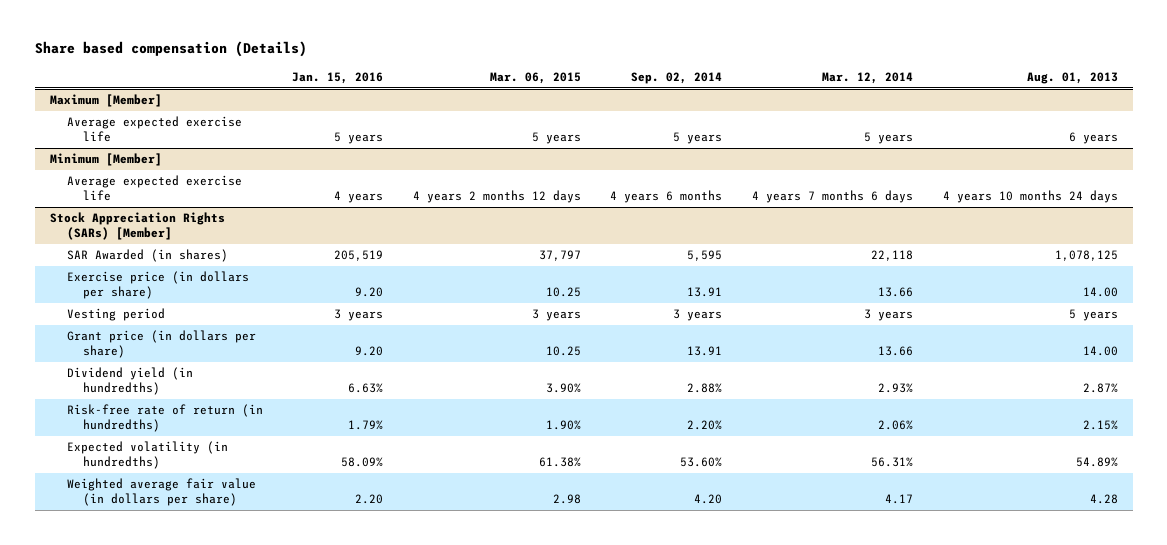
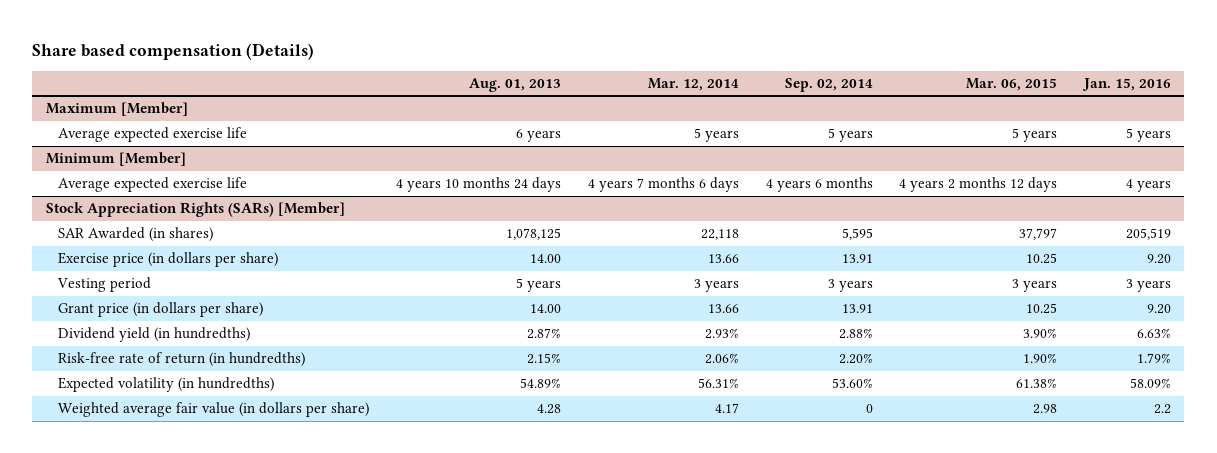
[355,493,384,504] 2.20 -> [1154,404,1172,415] 2.2
[694,493,723,504] 4.20 -> [865,404,873,414] 0

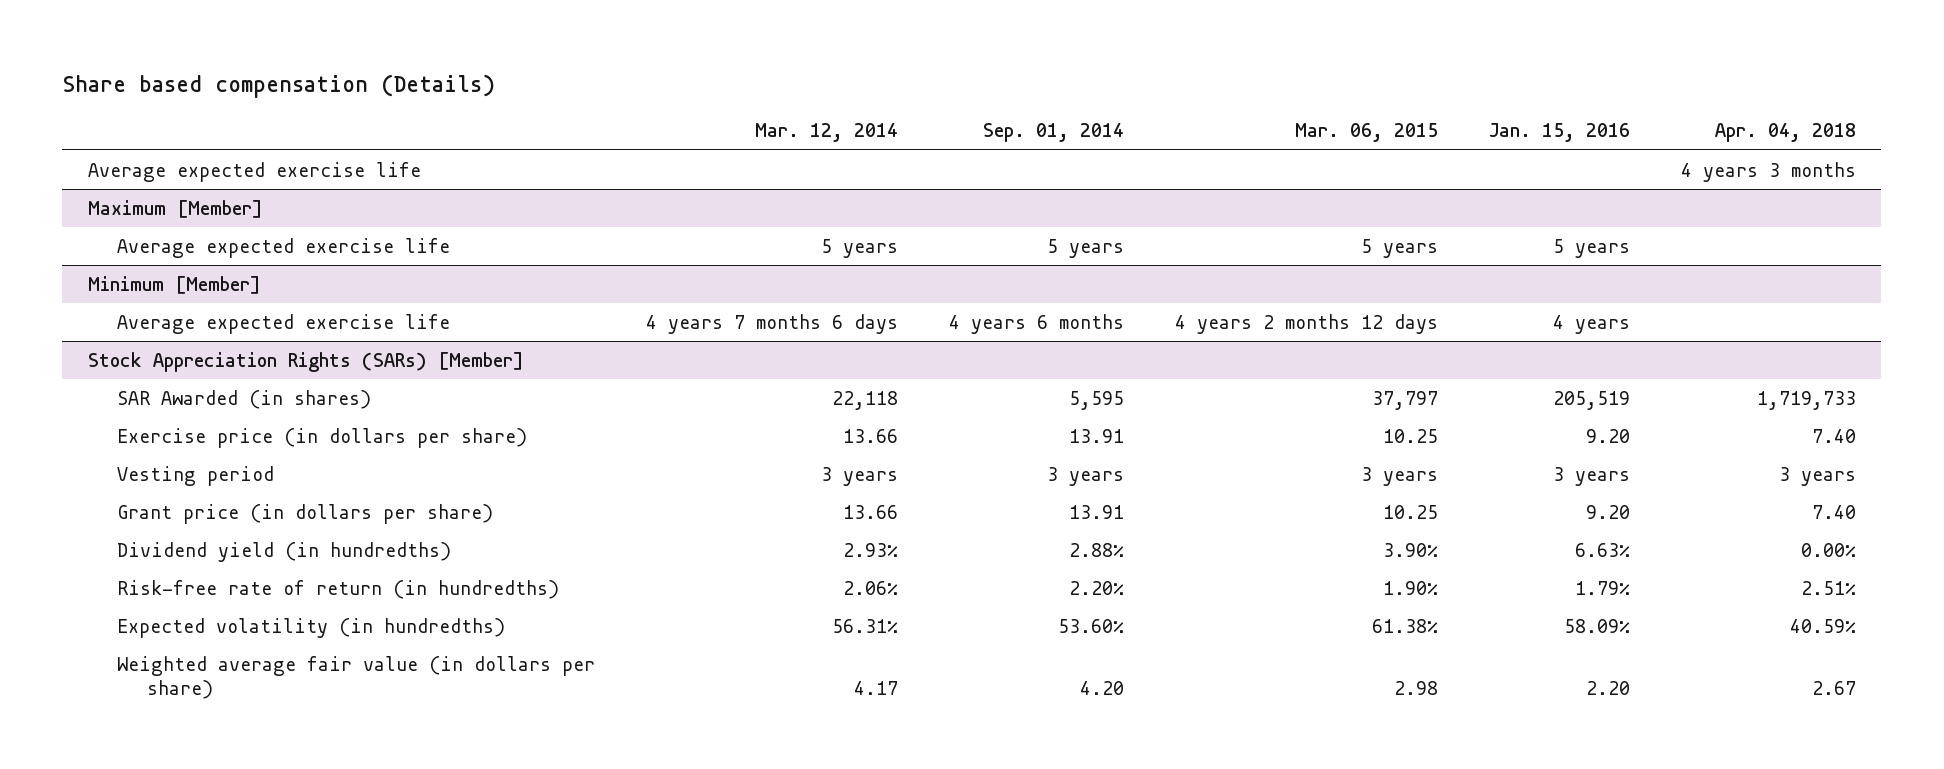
[469,77,562,92] Aug. 01, 2013 -> none
[784,77,873,92] Sep. 02, 2014 -> none
none -> [983,123,1125,143] Sep. 01, 2014
none -> [1714,123,1856,143] Apr. 04, 2018
none -> [87,161,421,182] Average expected exercise life
[1154,404,1172,415] 2.2 -> [1586,680,1631,695] 2.20

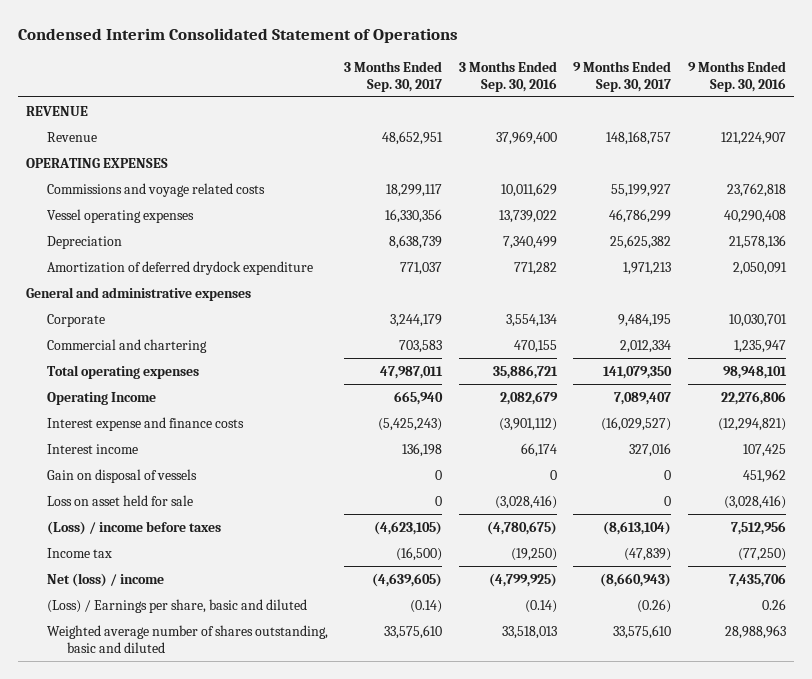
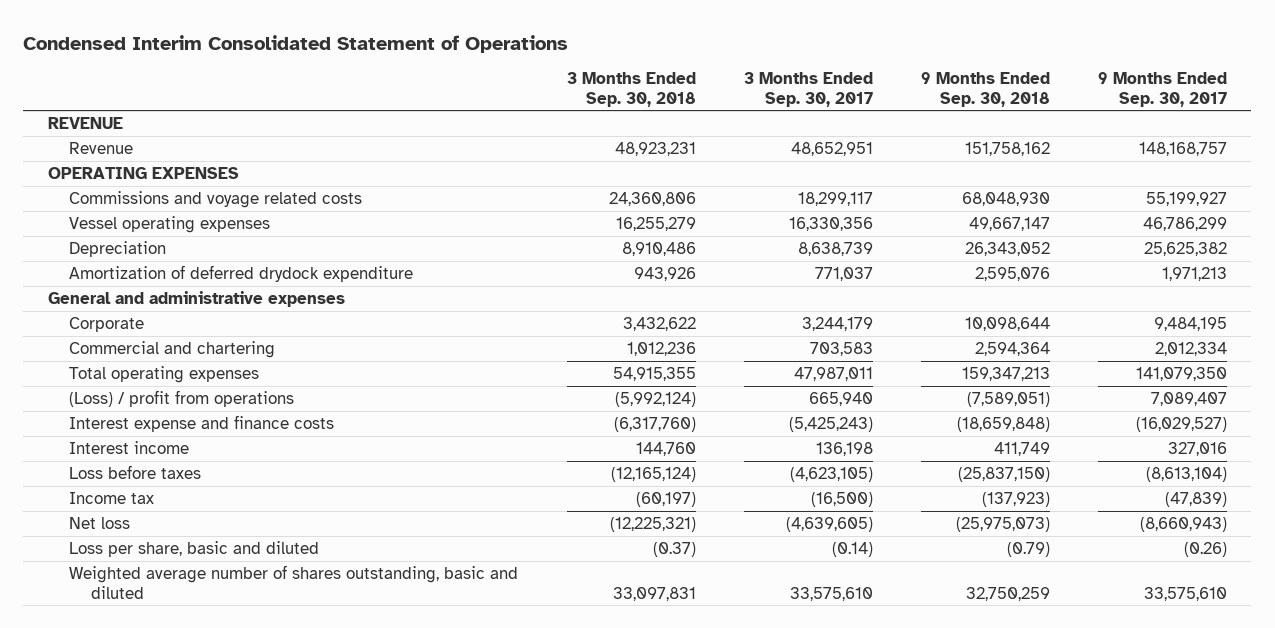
[458,60,557,92] 3 Months Ended Sep. 30, 2016 -> none
[687,60,786,92] 9 Months Ended Sep. 30, 2016 -> none
none -> [566,72,696,107] 3 Months Ended Sep. 30, 2018
none -> [920,72,1050,107] 9 Months Ended Sep. 30, 2018
[46,391,156,405] Operating Income -> [69,390,295,408] (Loss) / profit from operations
[46,468,197,483] Gain on disposal of vessels -> none
[46,494,193,506] Loss on asset held for sale -> none
[46,520,221,535] (Loss) / income before taxes -> [69,465,202,480] Loss before taxes
[46,572,164,587] Net (loss) / income -> [69,517,131,530] Net loss
[46,598,307,613] (Loss) / Earnings per share, basic and diluted -> [69,541,320,558] Loss per share, basic and diluted

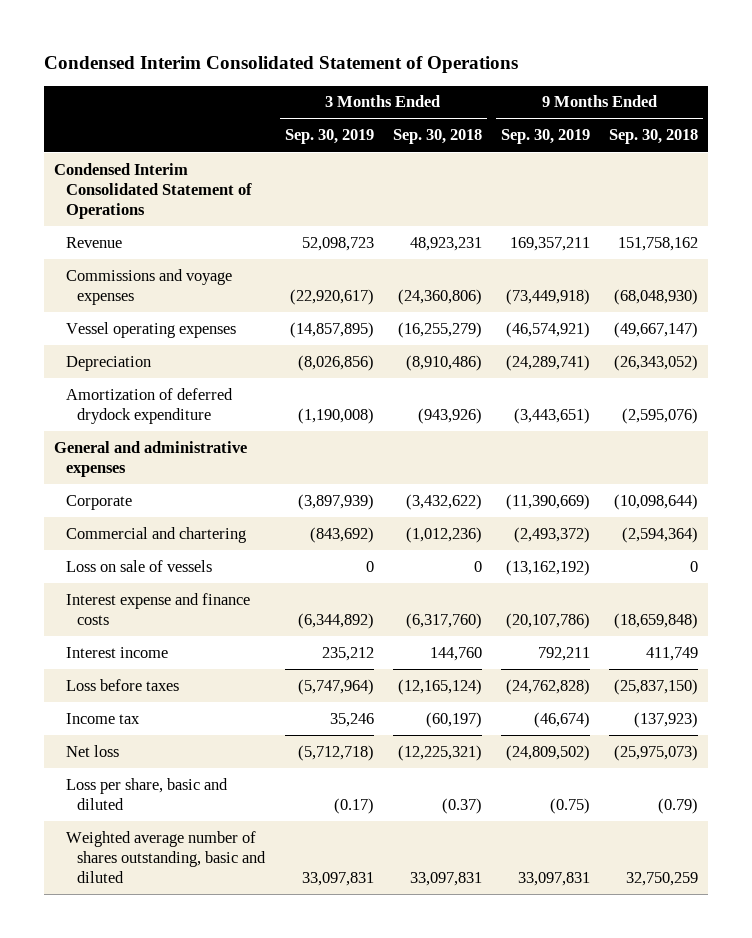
[743,72,873,107] 3 Months Ended Sep. 30, 2017 -> none
[1097,72,1227,107] 9 Months Ended Sep. 30, 2017 -> none
none -> [284,129,374,145] Sep. 30, 2019
none -> [501,129,591,145] Sep. 30, 2019
[47,117,123,130] REVENUE -> none
none -> [53,162,252,220] Condensed Interim Consolidated Statement of Operations
[47,167,239,180] OPERATING EXPENSES -> none
[69,191,363,209] Commissions and voyage related costs -> [65,268,232,305] Commissions and voyage expenses
[608,192,696,207] 24,360,806 -> [397,288,482,305] (24,360,806)
[961,192,1050,207] 68,048,930 -> [614,288,699,305] (68,048,930)
[615,217,696,232] 16,255,279 -> [397,321,482,338] (16,255,279)
[968,217,1050,232] 49,667,147 -> [614,321,699,338] (49,667,147)
[621,242,696,257] 8,910,486 -> [405,354,482,371] (8,910,486)
[964,242,1050,257] 26,343,052 -> [614,354,699,371] (26,343,052)
[633,267,696,282] 943,926 -> [417,407,482,424] (943,926)
[974,267,1050,282] 2,595,076 -> [622,407,699,424] (2,595,076)
[69,366,260,384] Total operating expenses -> none
[69,390,295,408] (Loss) / profit from operations -> none
[622,317,696,332] 3,432,622 -> [405,493,482,510] (3,432,622)
[964,317,1050,332] 10,098,644 -> [614,493,699,510] (10,098,644)
[626,342,696,357] 1,012,236 -> [405,526,482,543] (1,012,236)
[974,342,1050,357] 2,594,364 -> [622,526,699,543] (2,594,364)
none -> [65,559,212,572] Loss on sale of vessels

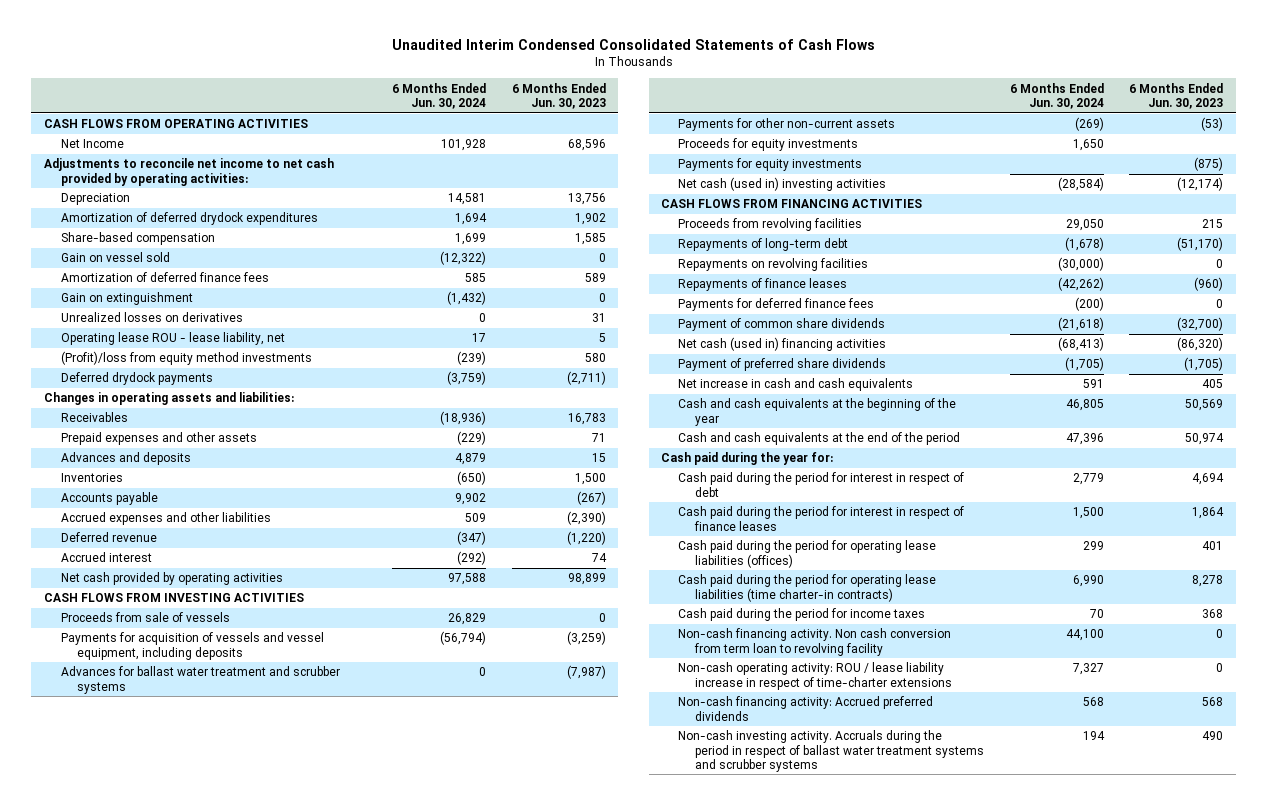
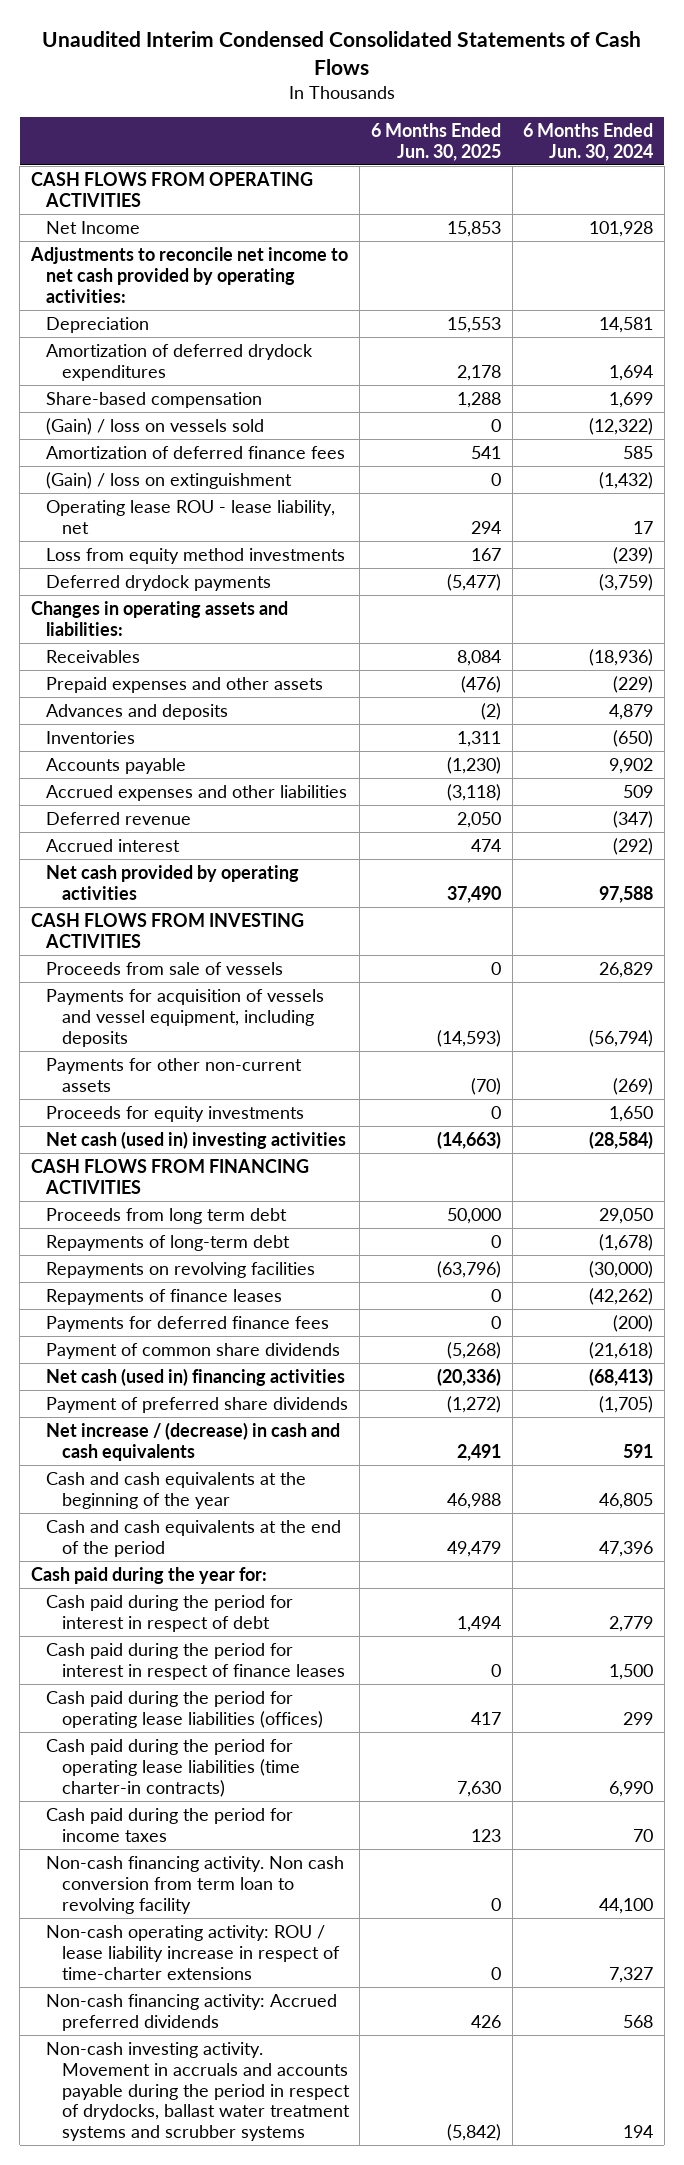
[511,82,606,109] 6 Months Ended Jun. 30, 2023 -> none
none -> [371,122,502,161] 6 Months Ended Jun. 30, 2025
[60,252,170,263] Gain on vessel sold -> [46,418,265,436] (Gain) / loss on vessels sold
[60,312,243,323] Unrealized losses on derivatives -> none
[60,292,193,306] Gain on extinguishment -> [46,472,293,490] (Gain) / loss on extinguishment
[60,351,312,366] (Profit)/loss from equity method investments -> [46,548,346,565] Loss from equity method investments
[60,666,340,694] Advances for ballast water treatment and scrubber systems -> none
[678,158,863,172] Payments for equity investments -> none
[678,218,863,232] Proceeds from revolving facilities -> [46,1208,288,1225] Proceeds from long term debt
[678,378,914,392] Net increase in cash and cash equivalents -> [46,1422,341,1461] Net increase / (decrease) in cash and cash equivalents
[678,730,984,772] Non-cash investing activity. Accruals during the period in respect of ballast water treatment systems and scrubber systems -> [46,2042,350,2142] Non-cash investing activity. Movement in accruals and accounts payable during the period in respect of drydocks, ballast water treatment systems and scrubber systems

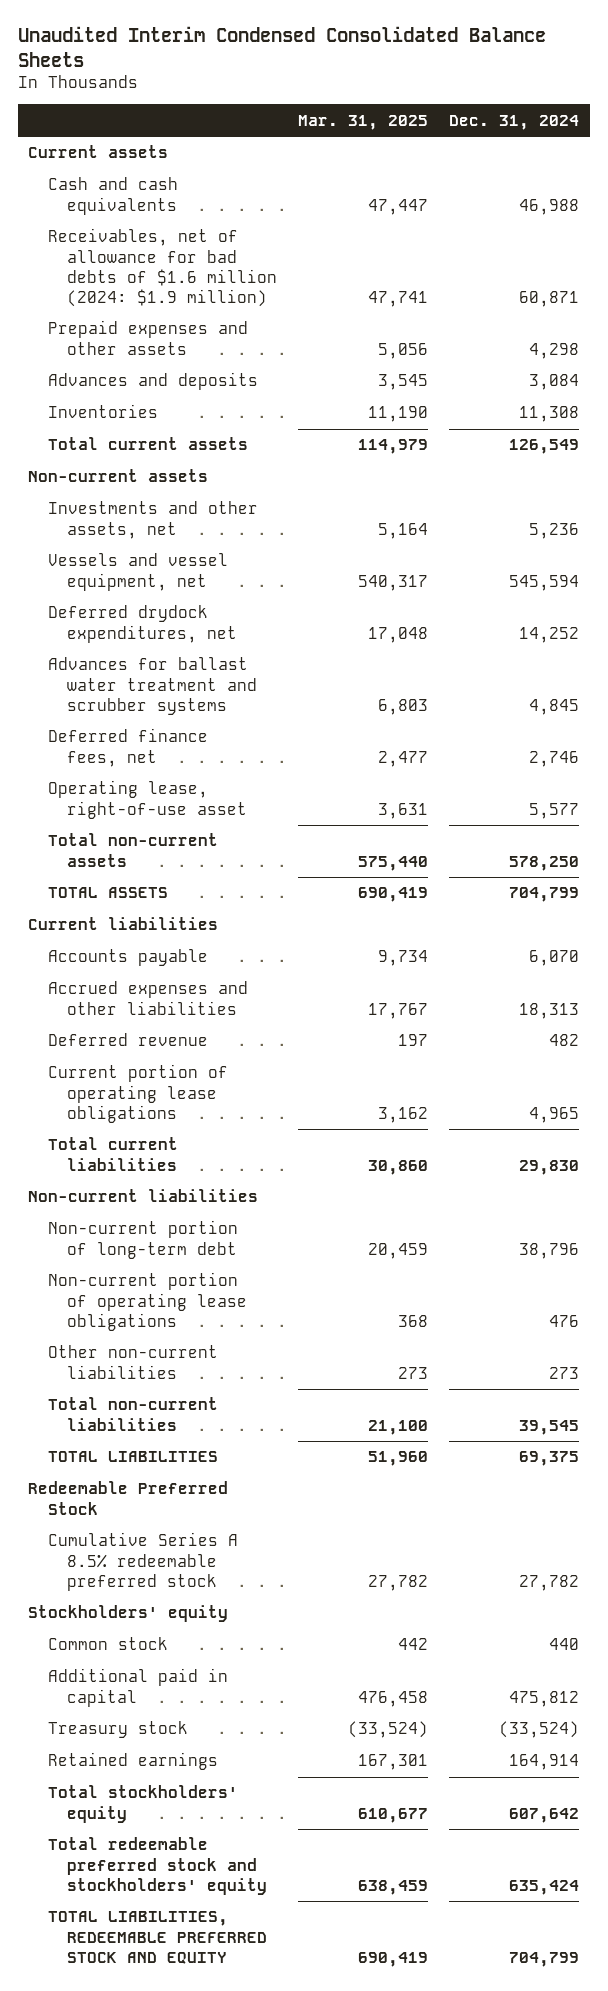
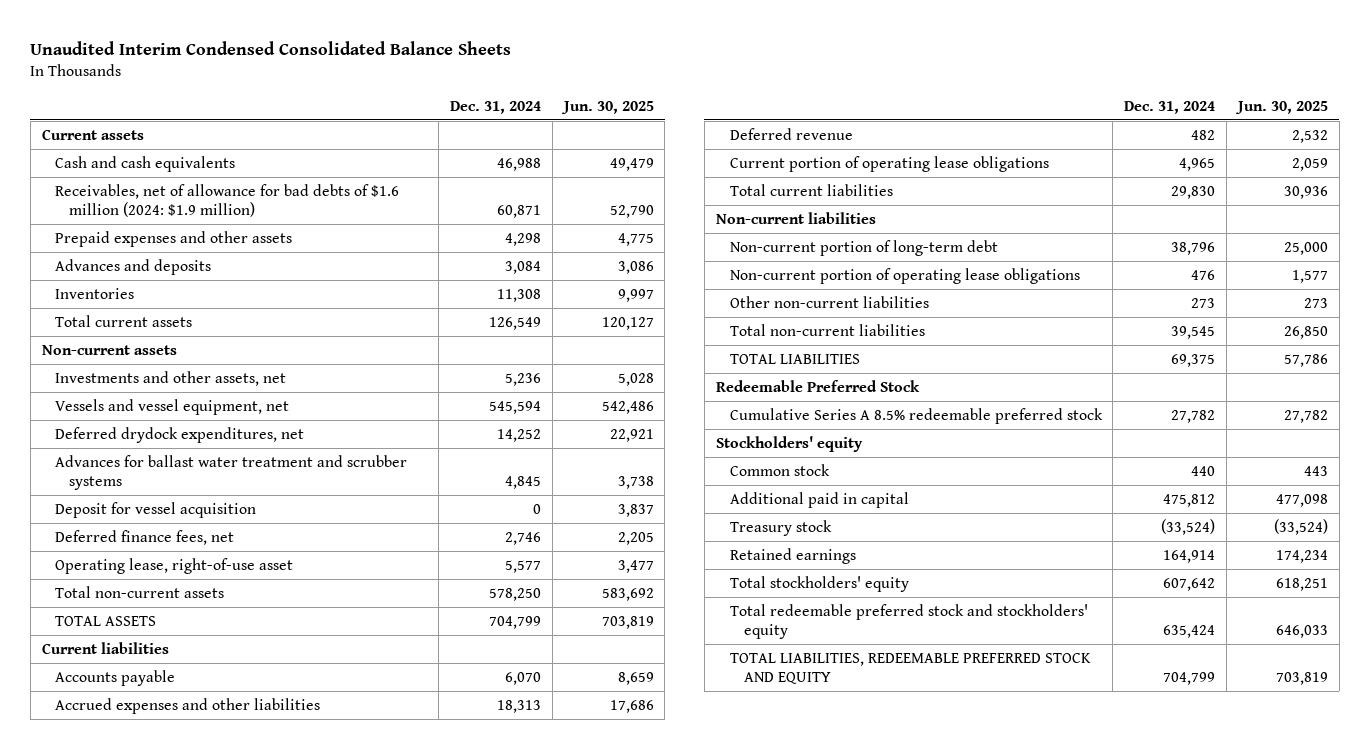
[298,114,429,130] Mar. 31, 2025 -> none
none -> [560,100,654,114] Jun. 30, 2025
none -> [55,501,257,518] Deposit for vessel acquisition

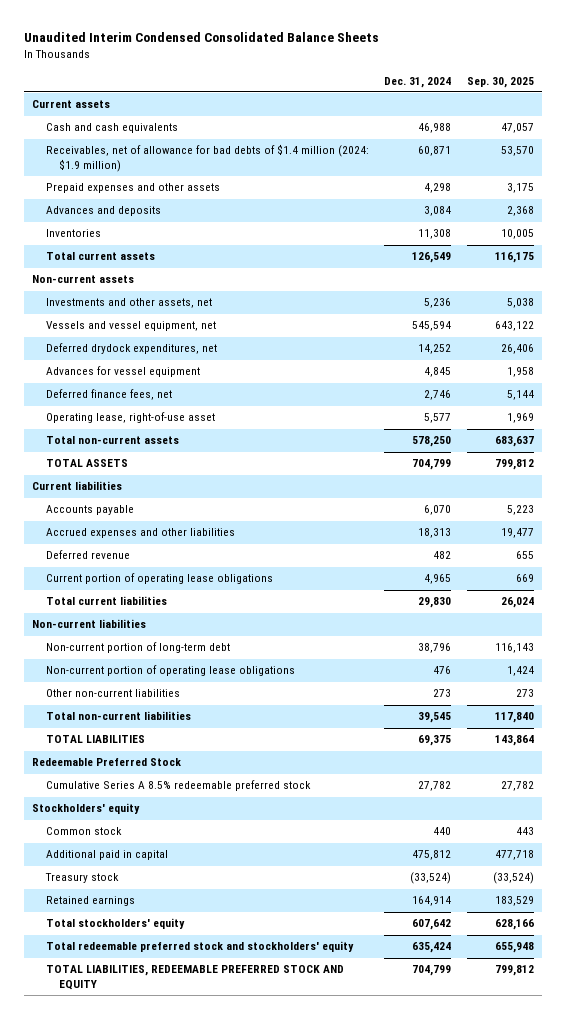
[560,100,654,114] Jun. 30, 2025 -> none
none -> [467,76,535,88] Sep. 30, 2025
[55,183,400,217] Receivables, net of allowance for bad debts of $1.6 million (2024: $1.9 million) -> [45,144,369,172] Receivables, net of allowance for bad debts of $1.4 million (2024: $1.9 million)
[55,501,257,518] Deposit for vessel acquisition -> none
[55,454,408,490] Advances for ballast water treatment and scrubber systems -> [45,366,200,378] Advances for vessel equipment

